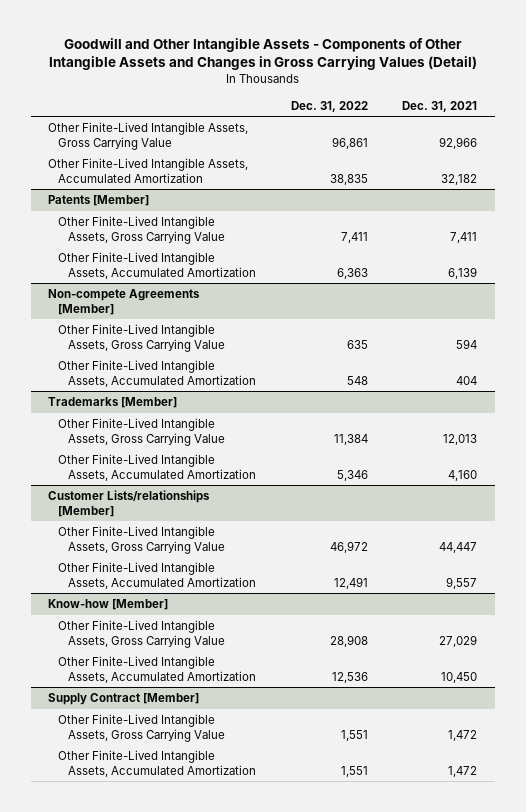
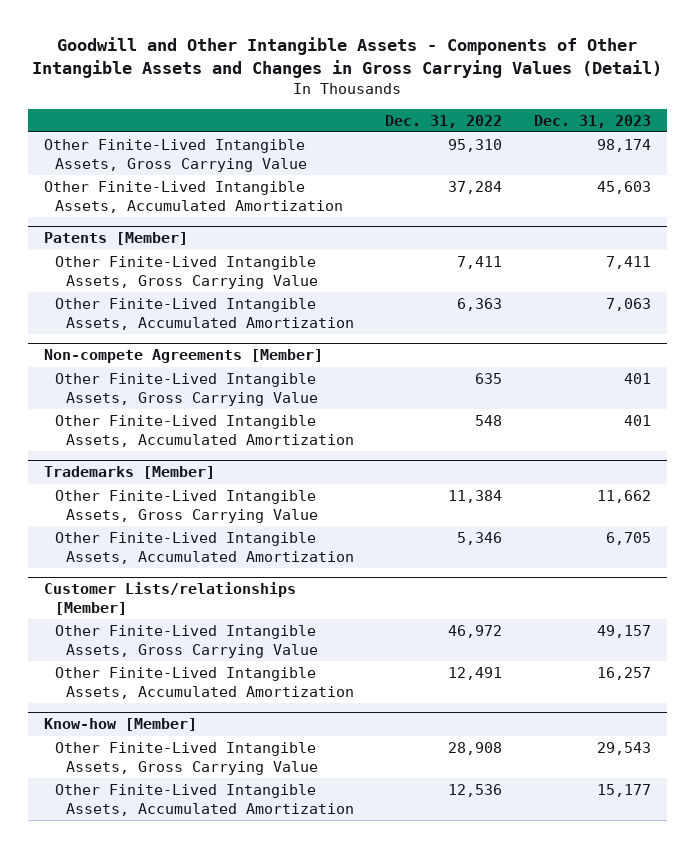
[402,100,478,112] Dec. 31, 2021 -> none
none -> [533,114,651,128] Dec. 31, 2023
[331,136,368,149] 96,861 -> [448,139,503,153] 95,310
[329,173,368,185] 38,835 -> [448,181,503,195] 37,284
[48,693,200,706] Supply Contract [Member] -> none
[58,714,225,742] Other Finite-Lived Intangible Assets, Gross Carrying Value -> none
[58,750,256,777] Other Finite-Lived Intangible Assets, Accumulated Amortization -> none

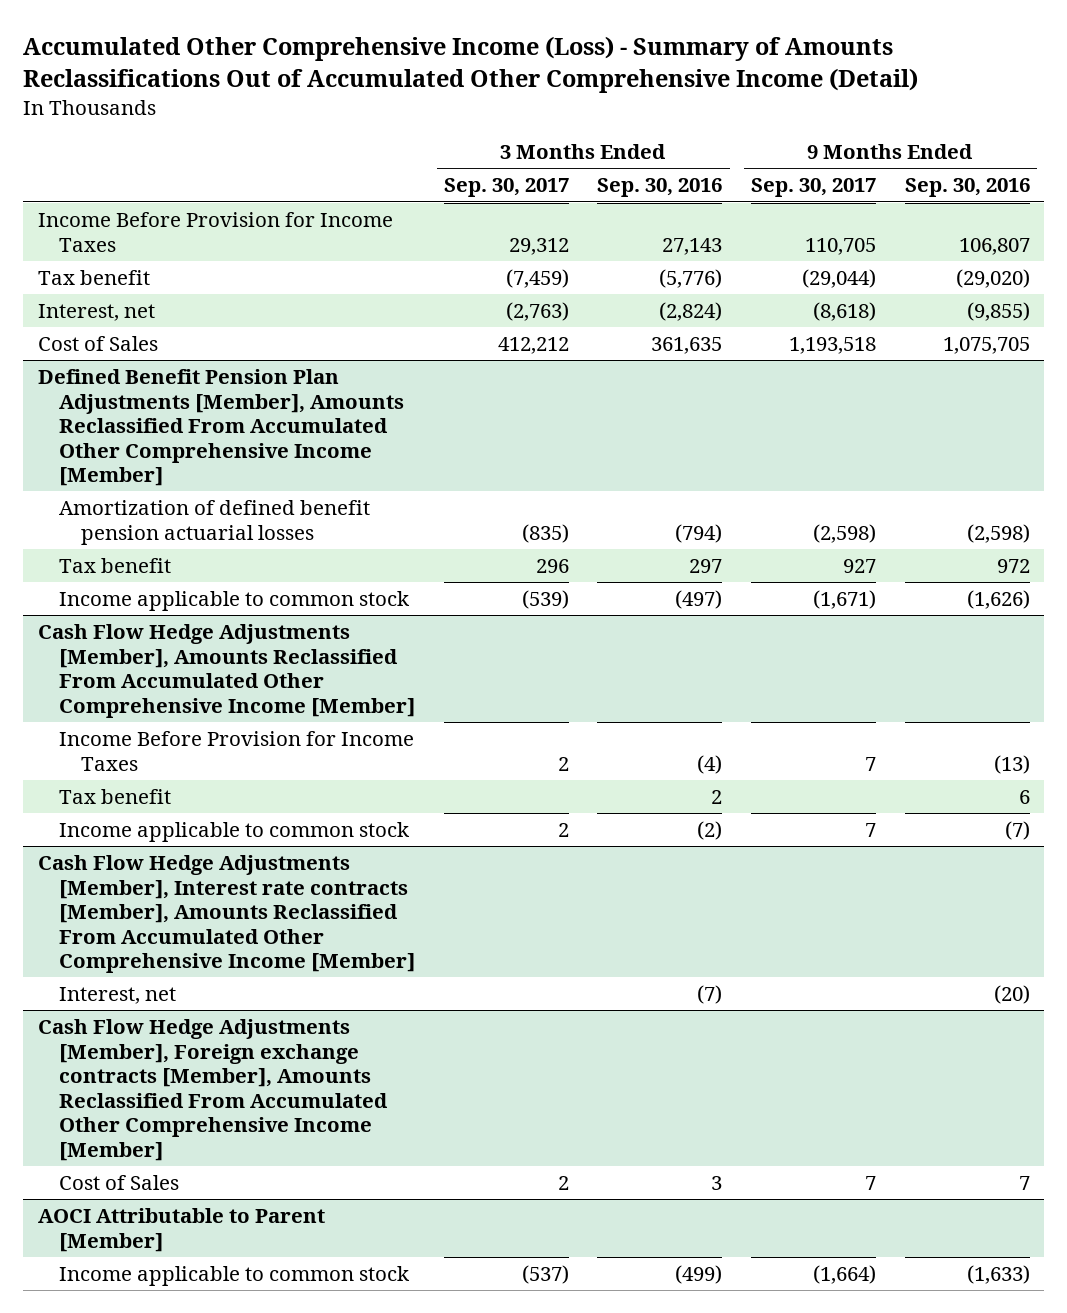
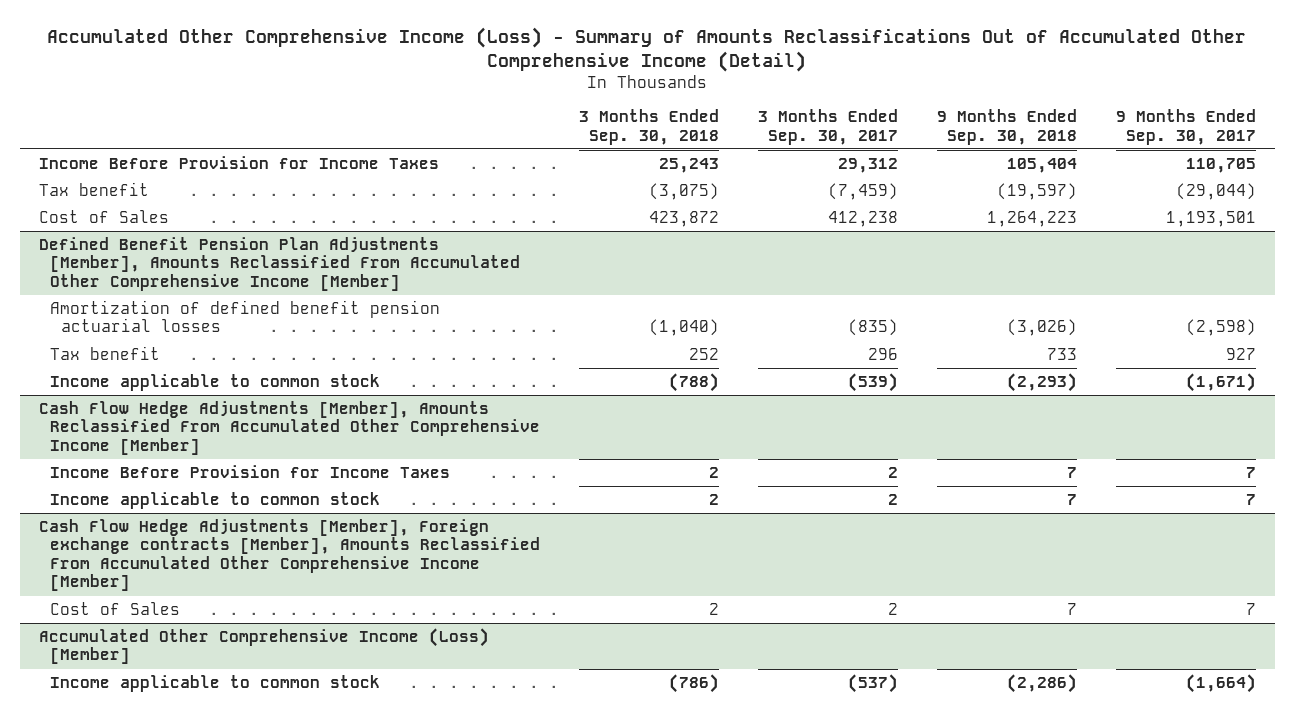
[597,178,723,198] Sep. 30, 2016 -> none
[904,178,1030,198] Sep. 30, 2016 -> none
none -> [578,109,719,145] 3 Months Ended Sep. 30, 2018
none -> [936,109,1077,145] 9 Months Ended Sep. 30, 2018
[37,303,155,321] Interest, net -> none
[497,336,569,354] 412,212 -> [827,210,898,227] 412,238
[789,336,877,354] 1,193,518 -> [1165,210,1256,227] 1,193,501
[59,788,172,804] Tax benefit -> none
[37,854,416,974] Cash Flow Hedge Adjustments [Member], Interest rate contracts [Member], Amounts Reclassified From Accumulated Other Comprehensive Income [Member] -> none
[59,986,177,1004] Interest, net -> none
[37,1207,325,1252] AOCI Attributable to Parent [Member] -> [38,627,489,665] Accumulated Other Comprehensive Income (Loss) [Member]

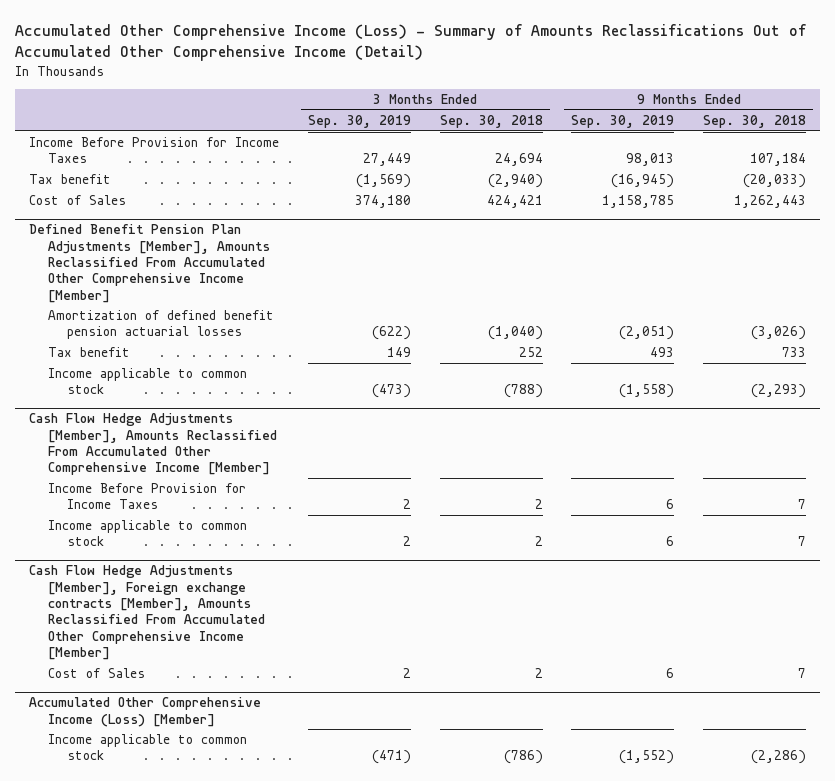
[757,109,898,145] 3 Months Ended Sep. 30, 2017 -> none
[1115,109,1256,145] 9 Months Ended Sep. 30, 2017 -> none
none -> [307,114,411,128] Sep. 30, 2019
none -> [571,114,675,128] Sep. 30, 2019
[658,157,719,173] 25,243 -> [494,153,543,167] 24,694
[1006,157,1077,173] 105,404 -> [750,153,807,167] 107,184
[648,182,719,200] (3,075) -> [487,173,543,188] (2,940)
[996,182,1077,200] (19,597) -> [743,173,807,188] (20,033)
[648,210,719,227] 423,872 -> [486,194,543,208] 424,421
[986,210,1077,227] 1,264,223 -> [734,194,807,208] 1,262,443

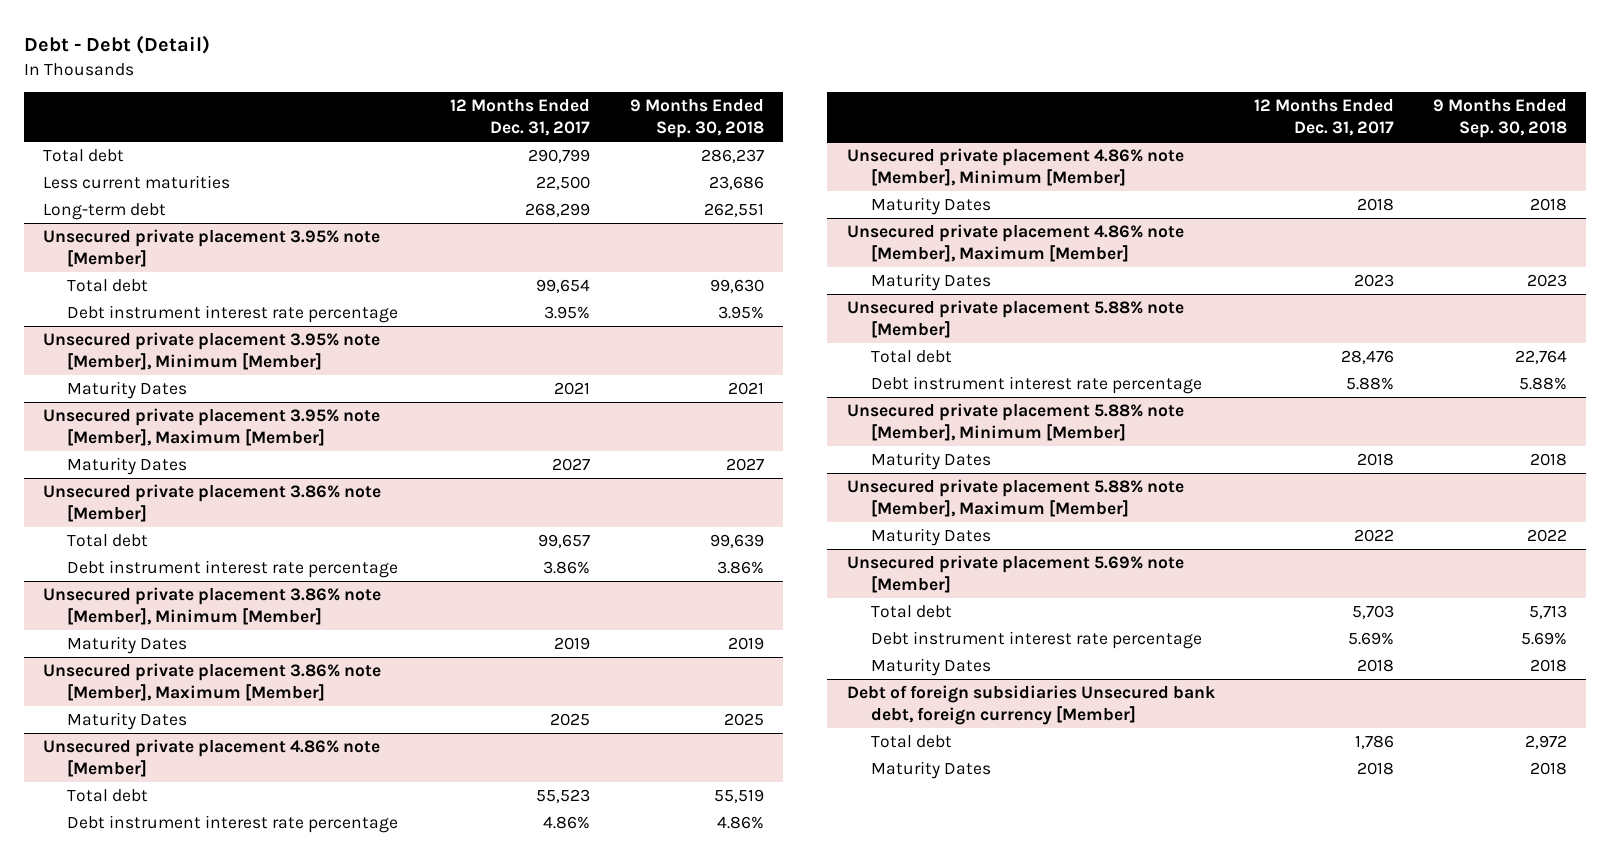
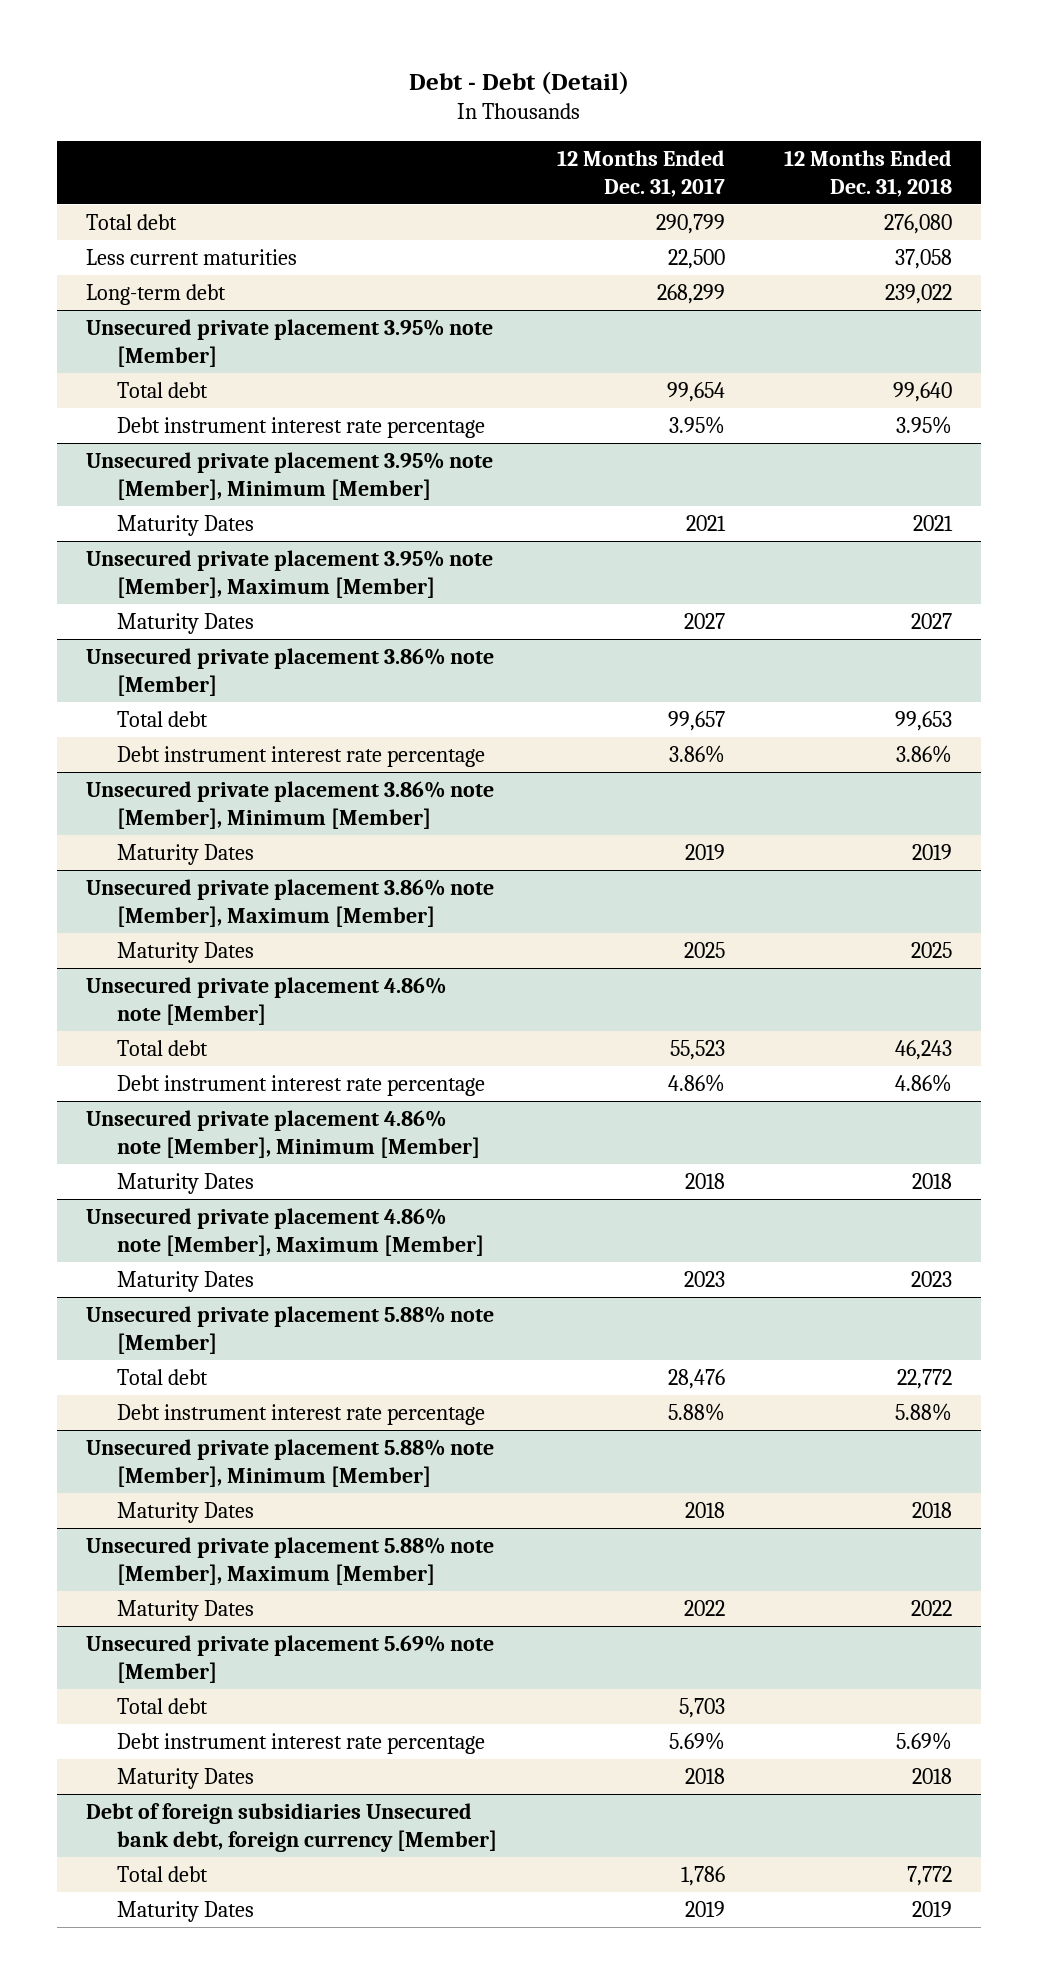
[629,99,764,139] 9 Months Ended Sep. 30, 2018 -> none
none -> [783,149,952,197] 12 Months Ended Dec. 31, 2018
[1356,761,1394,775] 2018 -> [684,1900,725,1917] 2019

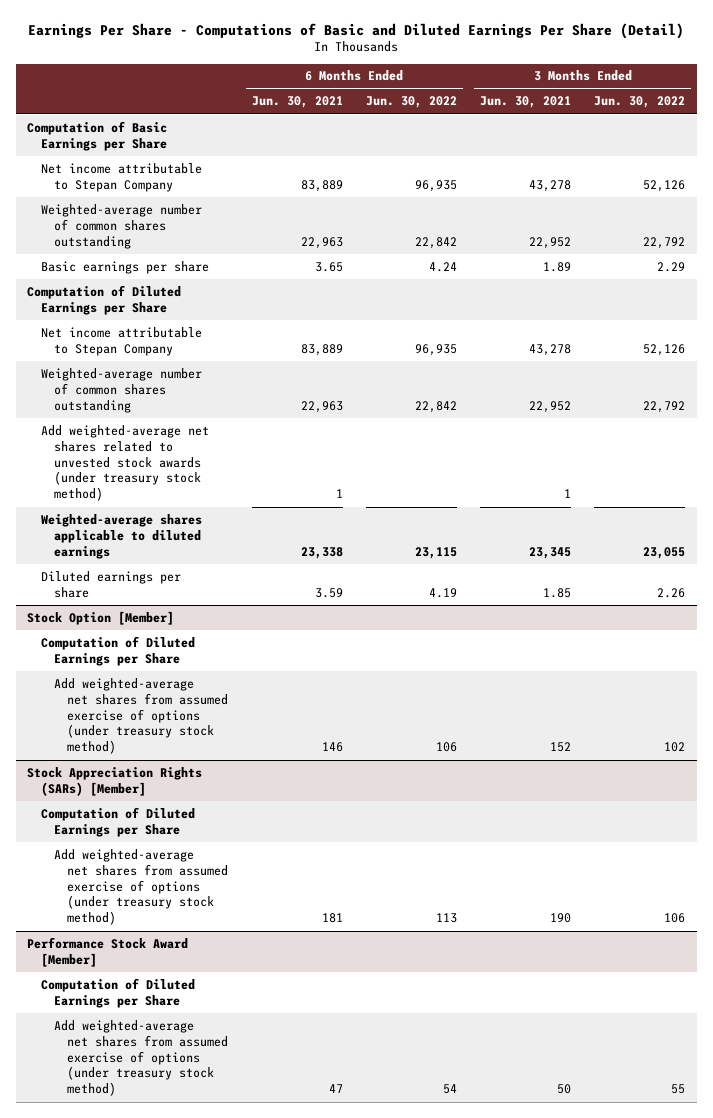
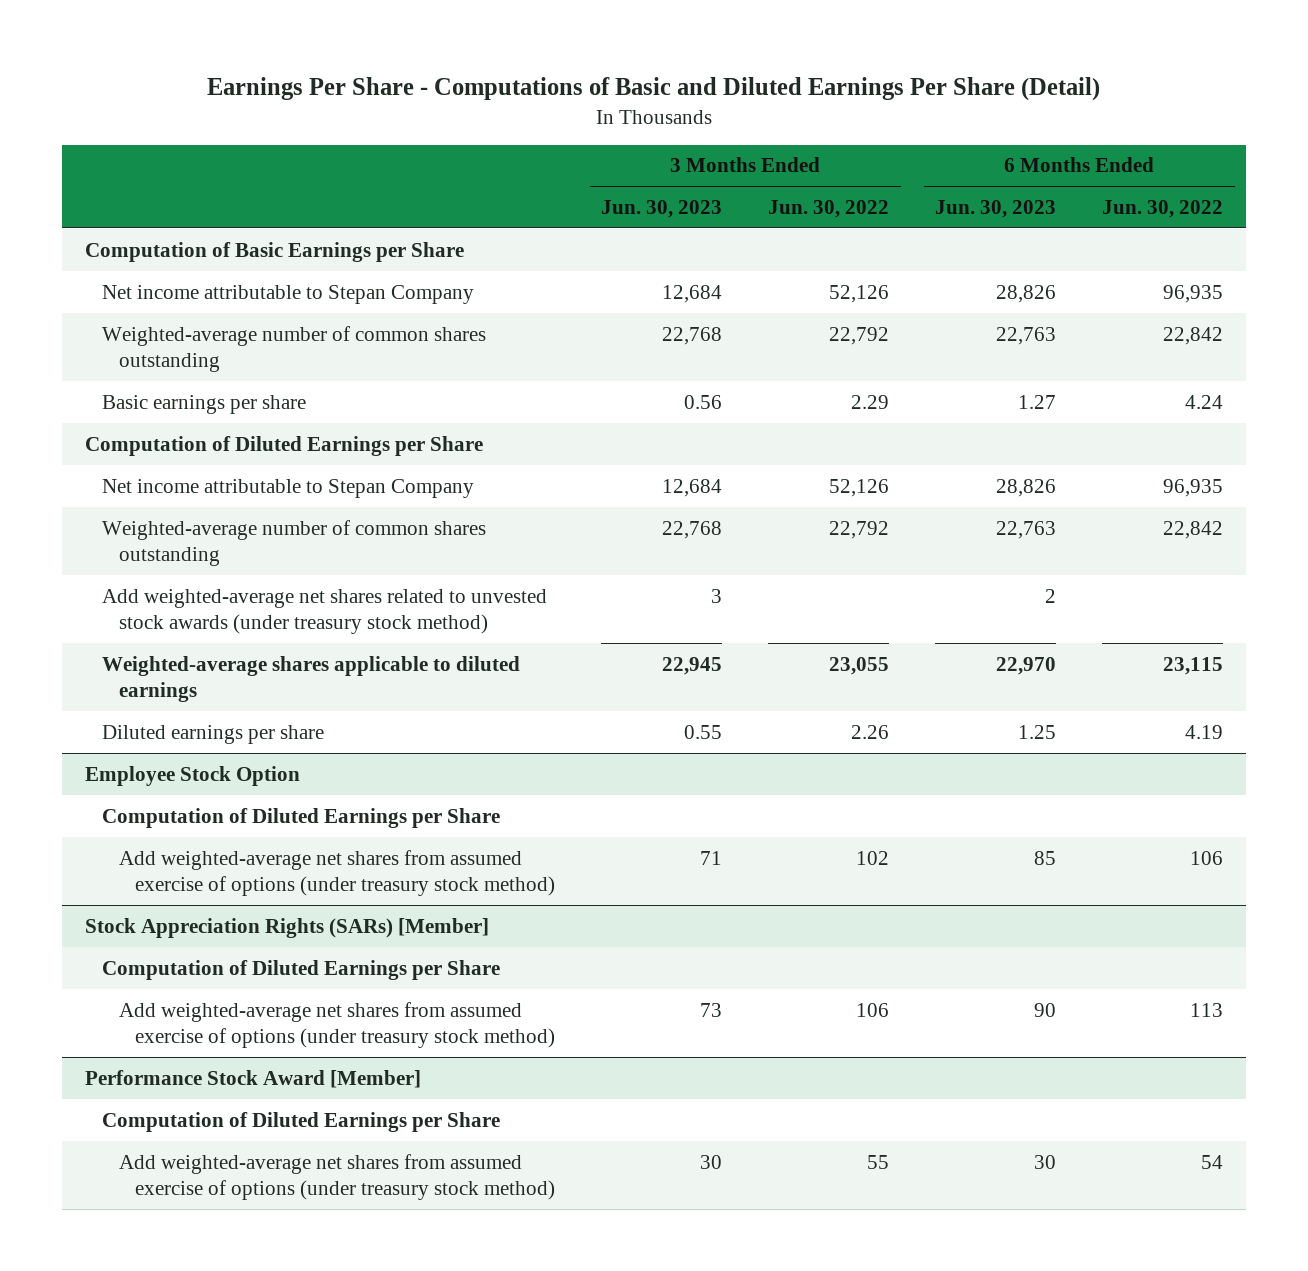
[251,96,343,109] Jun. 30, 2021 -> none
[480,96,572,109] Jun. 30, 2021 -> none
none -> [601,199,723,218] Jun. 30, 2023
none -> [935,199,1057,218] Jun. 30, 2023
[27,610,175,625] Stock Option [Member] -> [84,765,300,786] Employee Stock Option

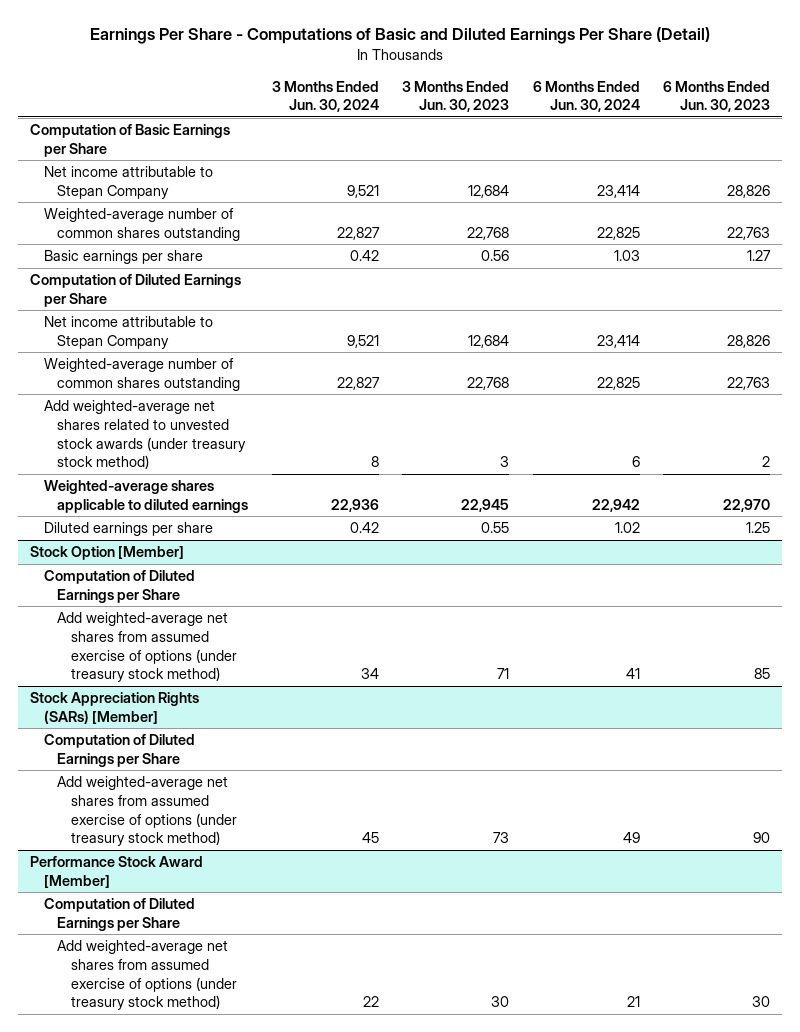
[768,199,890,218] Jun. 30, 2022 -> none
[1102,199,1224,218] Jun. 30, 2022 -> none
none -> [271,80,379,113] 3 Months Ended Jun. 30, 2024
none -> [532,80,640,113] 6 Months Ended Jun. 30, 2024
[84,765,300,786] Employee Stock Option -> [29,546,184,561] Stock Option [Member]

